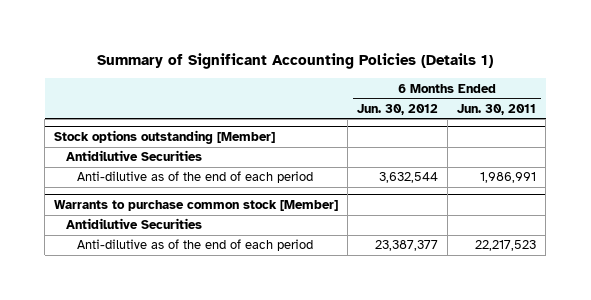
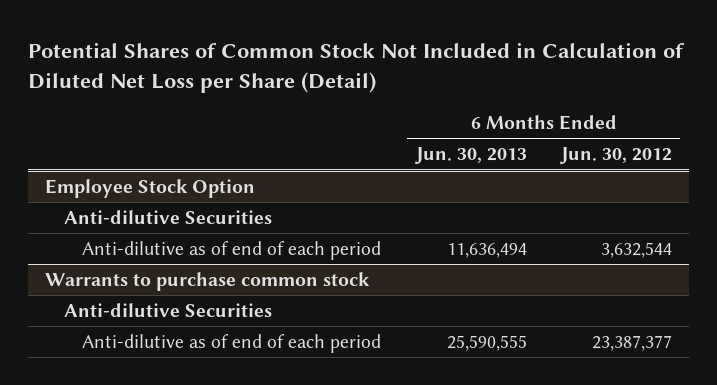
[97,53,494,70] Summary of Significant Accounting Policies (Details 1) -> [28,42,686,94] Potential Shares of Common Stock Not Included in Calculation of Diluted Net Loss per Share (Detail)
[457,103,537,115] Jun. 30, 2011 -> none
none -> [414,147,527,165] Jun. 30, 2013
[54,130,276,145] Stock options outstanding [Member] -> none
none -> [45,178,256,198] Employee Stock Option
[65,150,202,162] Antidilutive Securities -> [63,209,272,224] Anti-dilutive Securities
[76,171,313,184] Anti-dilutive as of the end of each period -> [82,240,382,260] Anti-dilutive as of end of each period
[54,200,339,212] Warrants to purchase common stock [Member] -> [45,271,371,291] Warrants to purchase common stock
[65,218,202,230] Antidilutive Securities -> [63,302,272,317] Anti-dilutive Securities
[76,239,313,252] Anti-dilutive as of the end of each period -> [82,333,382,353] Anti-dilutive as of end of each period

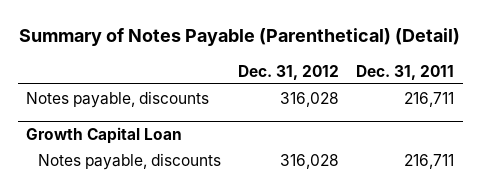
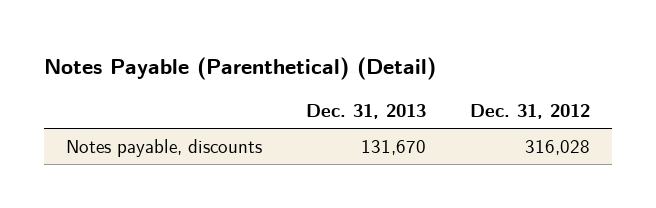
[19,28,461,47] Summary of Notes Payable (Parenthetical) (Detail) -> [43,56,436,80] Notes Payable (Parenthetical) (Detail)
[356,64,455,80] Dec. 31, 2011 -> none
none -> [305,104,426,120] Dec. 31, 2013
[26,126,183,144] Growth Capital Loan -> none
[38,152,222,170] Notes payable, discounts -> none

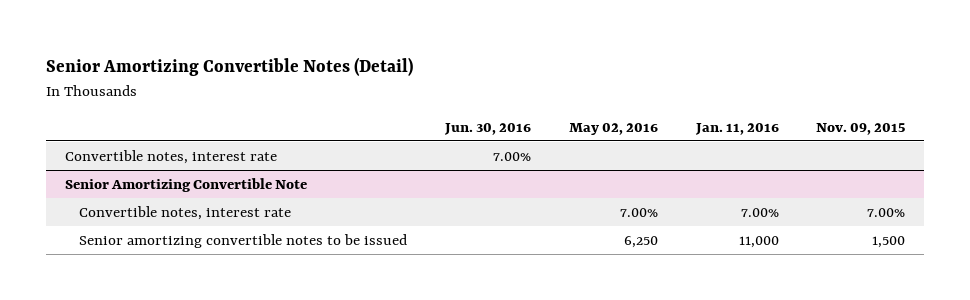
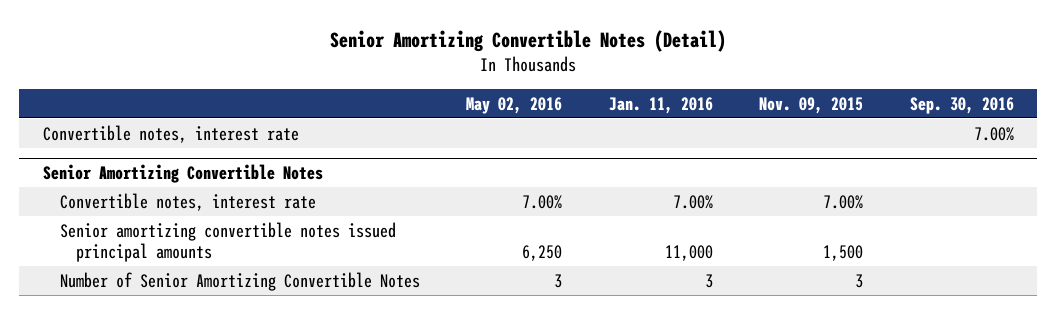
[443,122,531,135] Jun. 30, 2016 -> none
none -> [910,96,1015,114] Sep. 30, 2016
[64,177,307,192] Senior Amortizing Convertible Note -> [42,164,323,184] Senior Amortizing Convertible Notes
[78,233,407,248] Senior amortizing convertible notes to be issued -> [59,221,396,262] Senior amortizing convertible notes issued principal amounts
none -> [59,271,420,291] Number of Senior Amortizing Convertible Notes

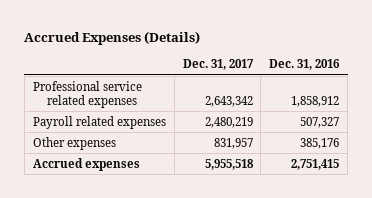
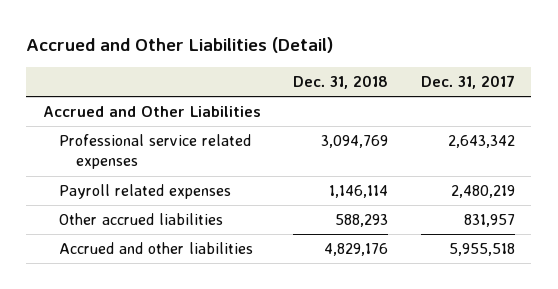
[24,30,201,45] Accrued Expenses (Details) -> [26,37,334,54] Accrued and Other Liabilities (Detail)
[269,59,341,71] Dec. 31, 2016 -> none
none -> [293,75,389,90] Dec. 31, 2018
none -> [42,105,261,117] Accrued and Other Liabilities
[32,136,116,150] Other expenses -> [59,212,224,225] Other accrued liabilities
[32,157,140,171] Accrued expenses -> [59,241,254,254] Accrued and other liabilities

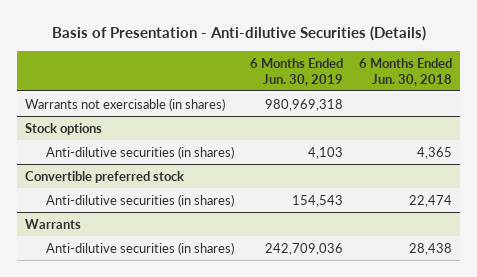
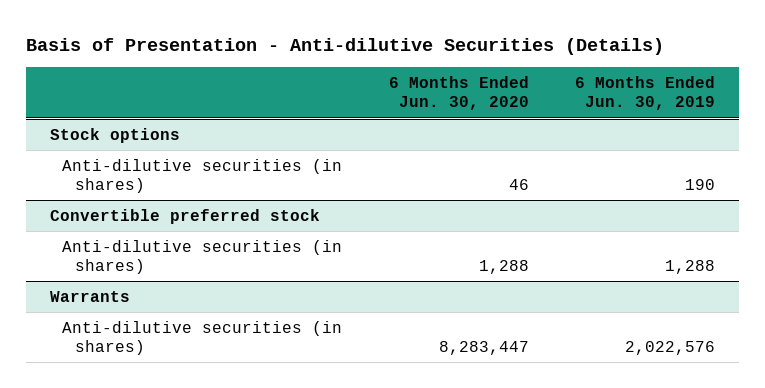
[358,57,452,86] 6 Months Ended Jun. 30, 2018 -> none
none -> [388,76,529,111] 6 Months Ended Jun. 30, 2020
[25,97,226,111] Warrants not exercisable (in shares) -> none
[308,146,344,159] 4,103 -> [685,179,716,191] 190
[292,194,344,207] 154,543 -> [665,260,716,275] 1,288
[265,242,344,255] 242,709,036 -> [625,341,716,356] 2,022,576

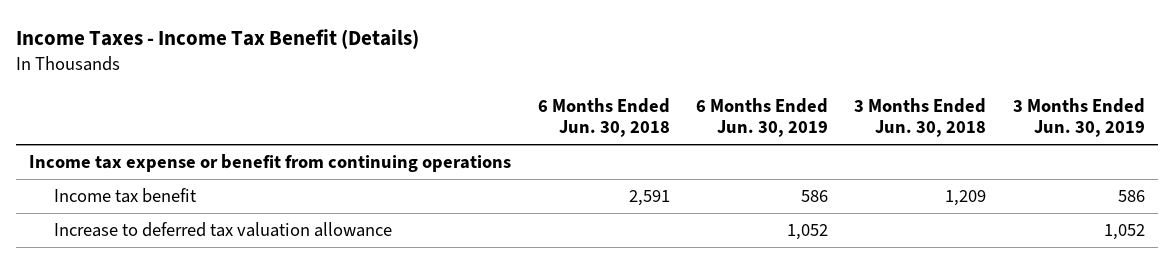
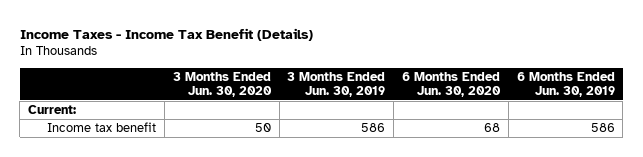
[537,97,670,138] 6 Months Ended Jun. 30, 2018 -> none
[854,97,987,138] 3 Months Ended Jun. 30, 2018 -> none
none -> [172,71,272,97] 3 Months Ended Jun. 30, 2020
none -> [401,71,501,97] 6 Months Ended Jun. 30, 2020
[29,154,512,173] Income tax expense or benefit from continuing operations -> none
none -> [28,104,77,114] Current:
[53,222,392,238] Increase to deferred tax valuation allowance -> none

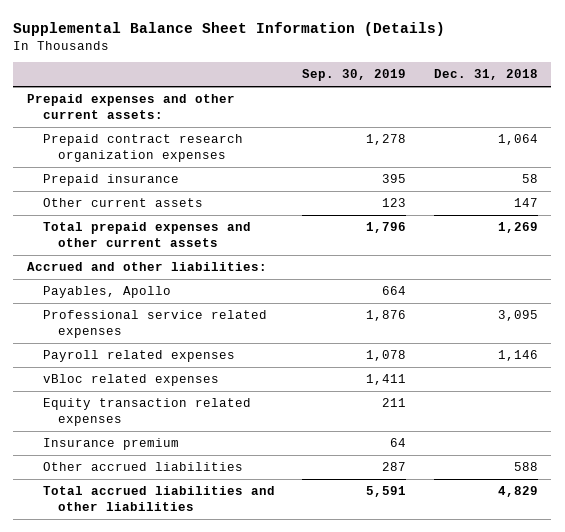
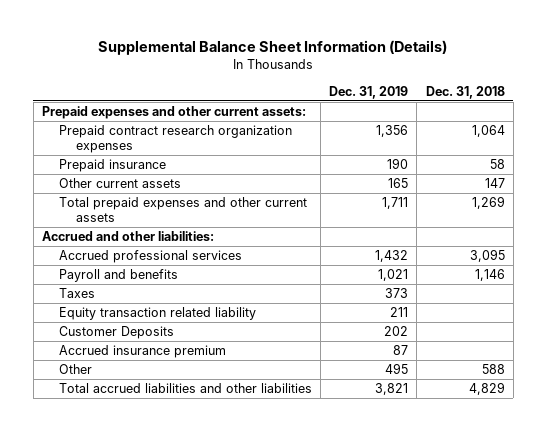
[302,69,407,82] Sep. 30, 2019 -> none
none -> [329,85,409,99] Dec. 31, 2019
[42,286,171,299] Payables, Apollo -> none
[42,374,219,387] vBloc related expenses -> none
[42,310,267,339] Professional service related expenses -> [58,250,242,264] Accrued professional services
[42,350,235,363] Payroll related expenses -> [58,269,178,283] Payroll and benefits
none -> [58,288,95,299] Taxes
[42,398,251,427] Equity transaction related expenses -> [58,307,256,321] Equity transaction related liability
none -> [58,326,174,340] Customer Deposits
[42,438,179,451] Insurance premium -> [58,345,226,359] Accrued insurance premium
[42,462,243,472] Other accrued liabilities -> [58,364,92,375] Other

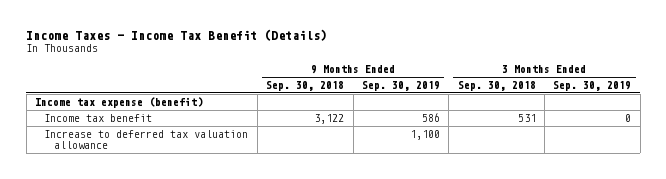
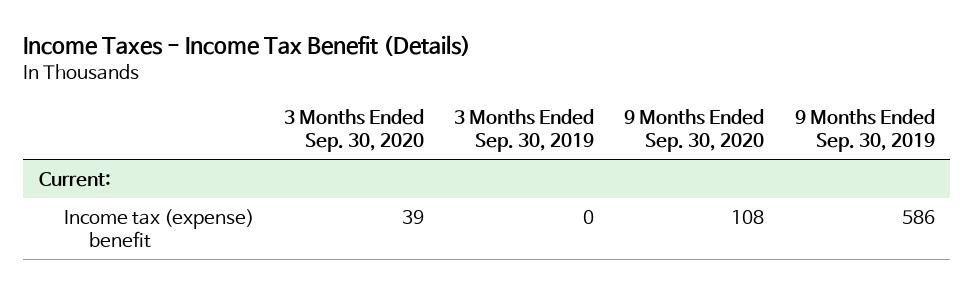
[266,81,345,92] Sep. 30, 2018 -> none
[457,81,536,92] Sep. 30, 2018 -> none
none -> [283,108,424,153] 3 Months Ended Sep. 30, 2020
none -> [624,108,765,153] 9 Months Ended Sep. 30, 2020
[34,97,203,109] Income tax expense (benefit) -> none
[44,130,249,149] Increase to deferred tax valuation allowance -> none
none -> [38,171,111,187] Current:
[44,114,153,123] Income tax benefit -> [63,208,254,249] Income tax (expense) benefit

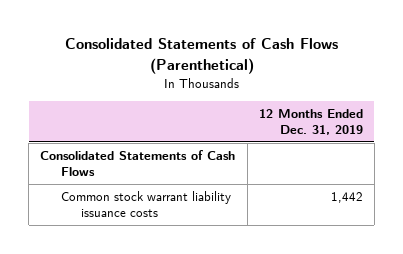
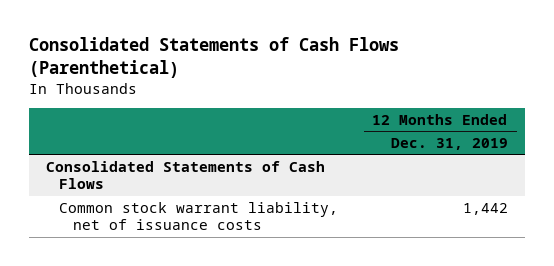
[60,190,231,218] Common stock warrant liability issuance costs -> [59,201,339,231] Common stock warrant liability, net of issuance costs

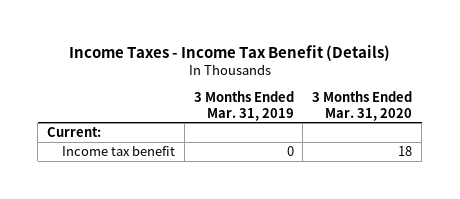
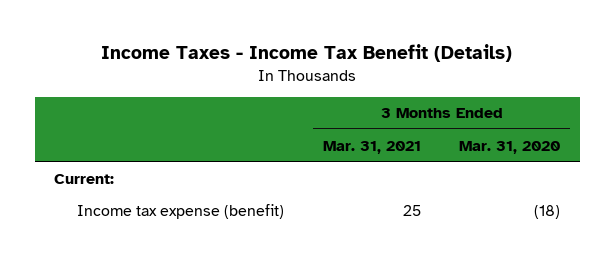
[193,91,294,121] 3 Months Ended Mar. 31, 2019 -> none
none -> [322,140,421,154] Mar. 31, 2021
[61,145,175,157] Income tax benefit -> [77,203,285,219] Income tax expense (benefit)
[398,146,413,157] 18 -> [534,204,561,219] (18)

